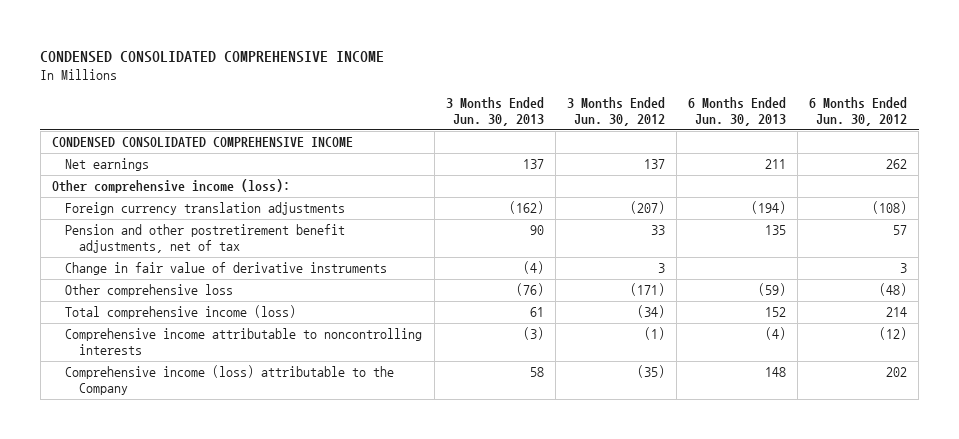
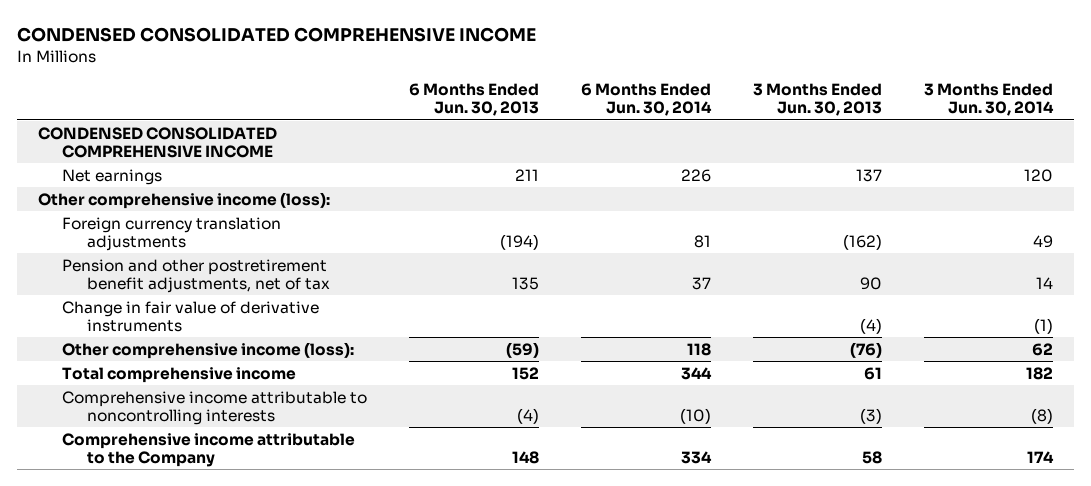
[566,97,665,127] 3 Months Ended Jun. 30, 2012 -> none
[809,97,908,127] 6 Months Ended Jun. 30, 2012 -> none
none -> [580,82,712,117] 6 Months Ended Jun. 30, 2014
none -> [923,82,1054,117] 3 Months Ended Jun. 30, 2014
[65,284,234,298] Other comprehensive loss -> [62,341,355,359] Other comprehensive income (loss):
[65,305,297,320] Total comprehensive income (loss) -> [62,366,297,383] Total comprehensive income
[65,365,395,395] Comprehensive income (loss) attributable to the Company -> [62,432,356,467] Comprehensive income attributable to the Company

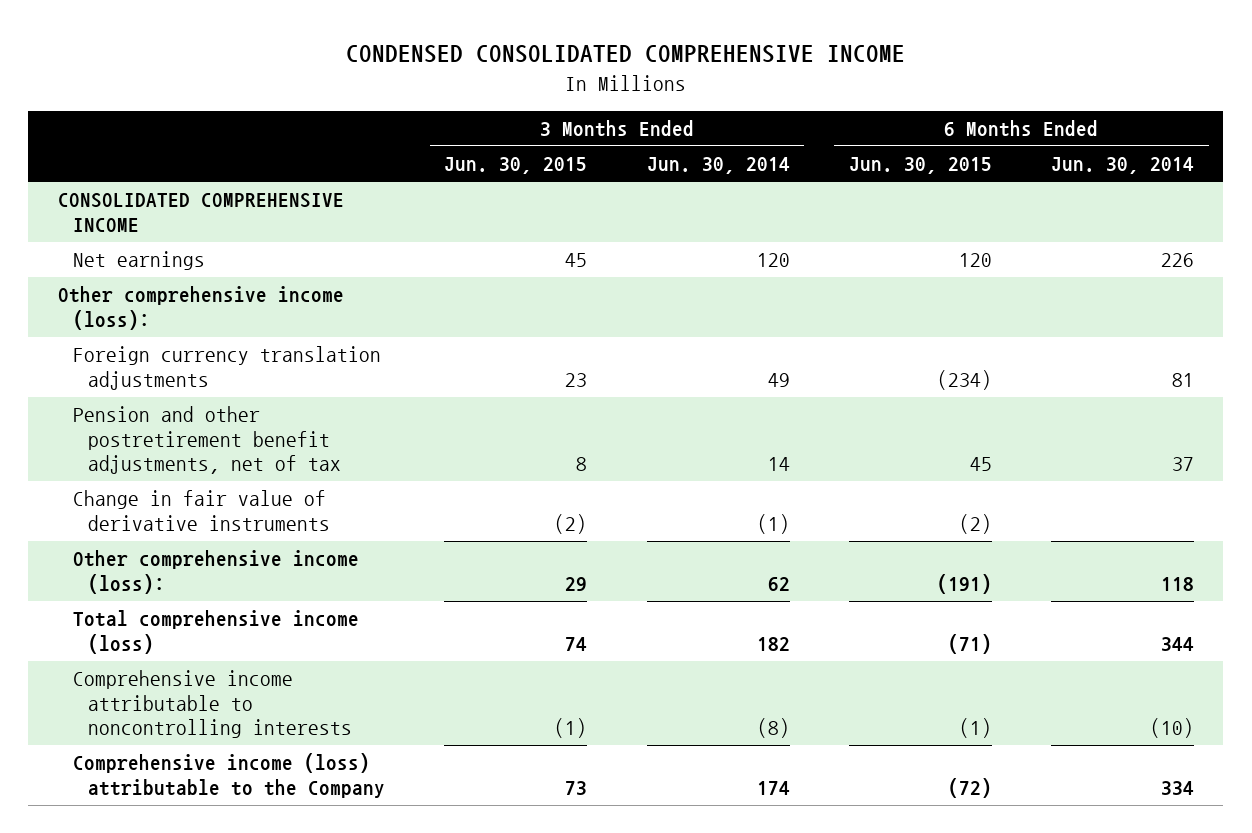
[409,82,540,117] 6 Months Ended Jun. 30, 2013 -> none
[752,82,882,117] 3 Months Ended Jun. 30, 2013 -> none
none -> [444,157,588,175] Jun. 30, 2015
none -> [848,157,992,175] Jun. 30, 2015
[38,126,278,158] CONDENSED CONSOLIDATED COMPREHENSIVE INCOME -> [57,193,344,232] CONSOLIDATED COMPREHENSIVE INCOME
[62,366,297,383] Total comprehensive income -> [73,610,360,654] Total comprehensive income (loss)
[62,432,356,467] Comprehensive income attributable to the Company -> [73,753,386,798] Comprehensive income (loss) attributable to the Company

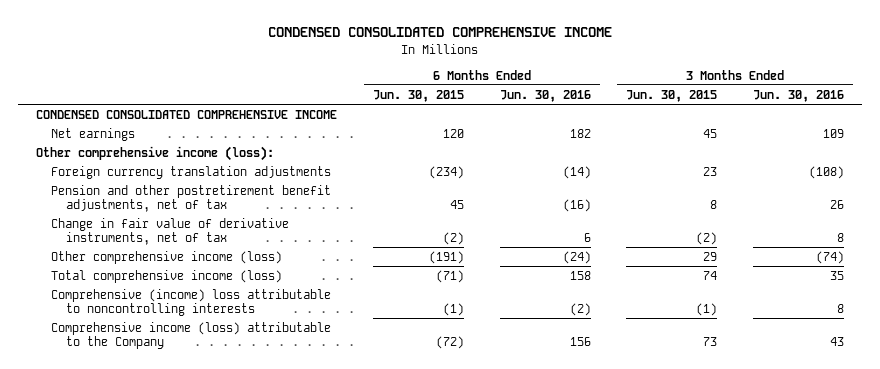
[646,157,790,175] Jun. 30, 2014 -> none
[1050,157,1194,175] Jun. 30, 2014 -> none
none -> [499,89,591,102] Jun. 30, 2016
none -> [752,89,844,102] Jun. 30, 2016
[57,193,344,232] CONSOLIDATED COMPREHENSIVE INCOME -> [36,109,338,119] CONDENSED CONSOLIDATED COMPREHENSIVE INCOME
[73,490,331,531] Change in fair value of derivative instruments -> [51,217,290,245] Change in fair value of derivative instruments, net of tax
[73,550,360,594] Other comprehensive income (loss): -> [51,250,283,264] Other comprehensive income (loss)
[73,670,353,739] Comprehensive income attributable to noncontrolling interests -> [51,288,332,316] Comprehensive (income) loss attributable to noncontrolling interests

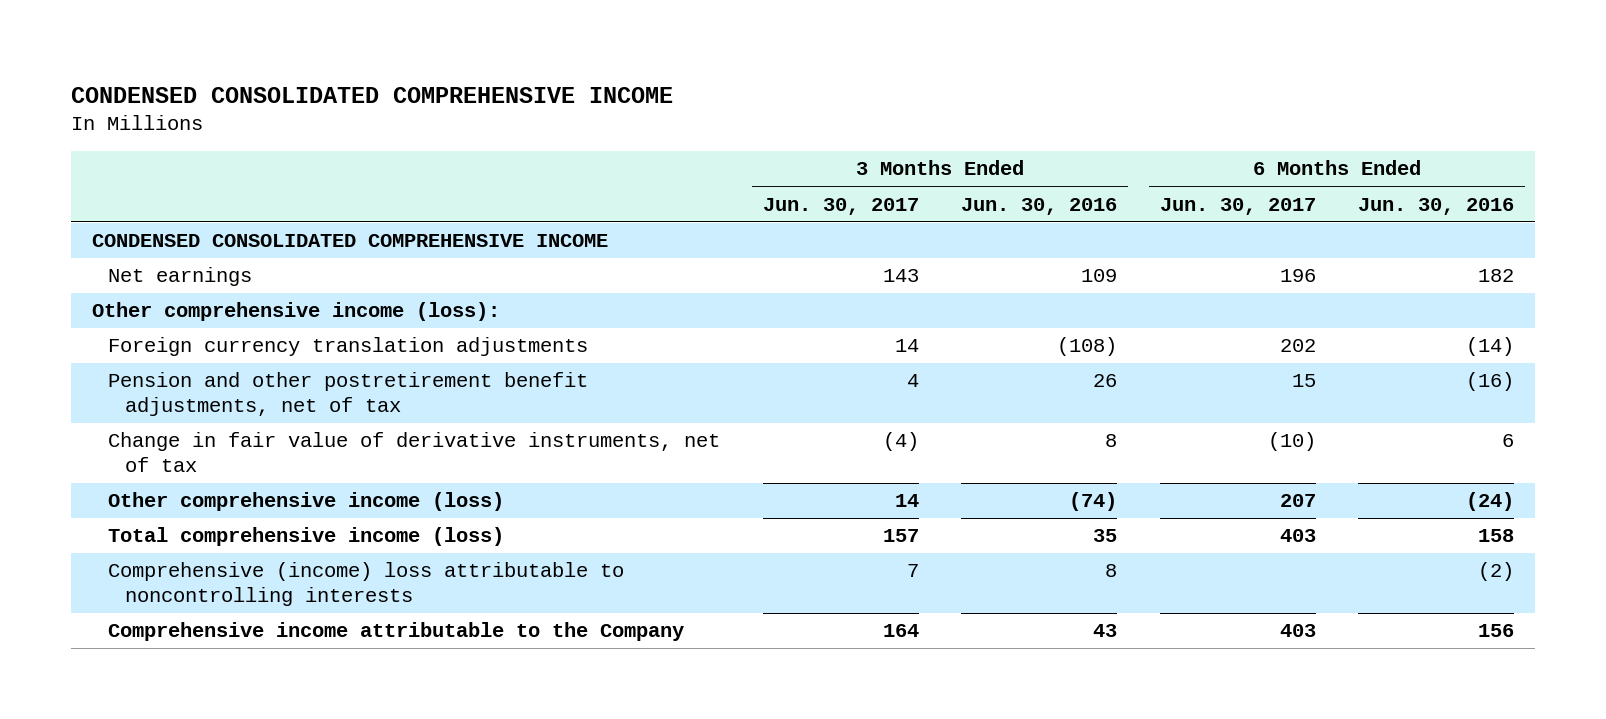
[372,89,464,102] Jun. 30, 2015 -> none
[626,89,718,102] Jun. 30, 2015 -> none
none -> [762,197,919,215] Jun. 30, 2017
none -> [1159,197,1316,215] Jun. 30, 2017
[51,321,332,349] Comprehensive income (loss) attributable to the Company -> [108,622,685,642] Comprehensive income attributable to the Company

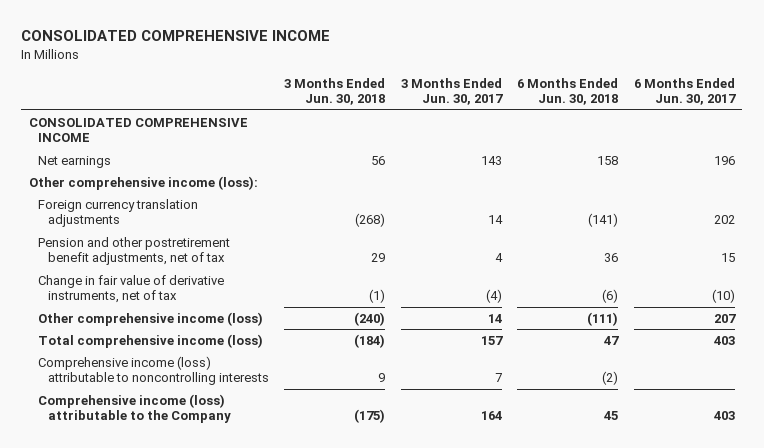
[70,86,673,103] CONDENSED CONSOLIDATED COMPREHENSIVE INCOME -> [21,30,331,42] CONSOLIDATED COMPREHENSIVE INCOME
[961,197,1118,215] Jun. 30, 2016 -> none
[1357,197,1514,215] Jun. 30, 2016 -> none
none -> [284,77,386,106] 3 Months Ended Jun. 30, 2018
none -> [517,77,619,106] 6 Months Ended Jun. 30, 2018
[91,234,608,248] CONDENSED CONSOLIDATED COMPREHENSIVE INCOME -> [28,117,248,143] CONSOLIDATED COMPREHENSIVE INCOME
[108,562,625,606] Comprehensive (income) loss attributable to noncontrolling interests -> [38,355,269,386] Comprehensive income (loss) attributable to noncontrolling interests
[108,622,685,642] Comprehensive income attributable to the Company -> [38,393,231,424] Comprehensive income (loss) attributable to the Company

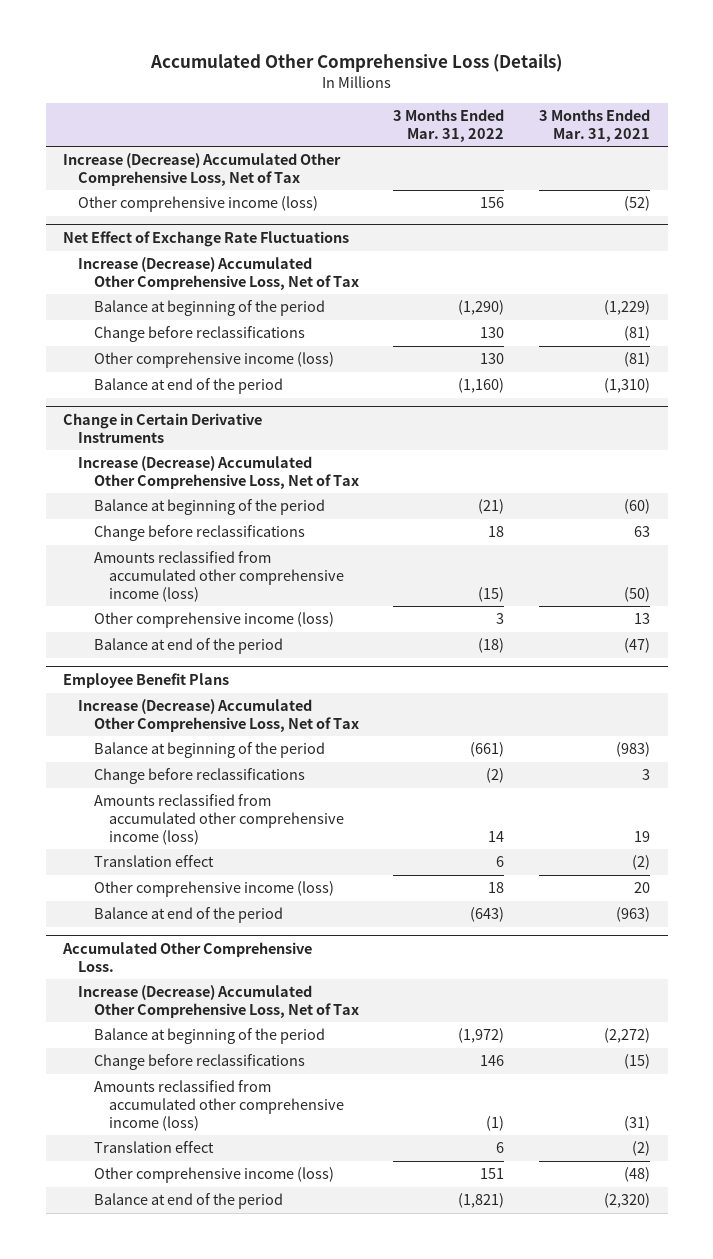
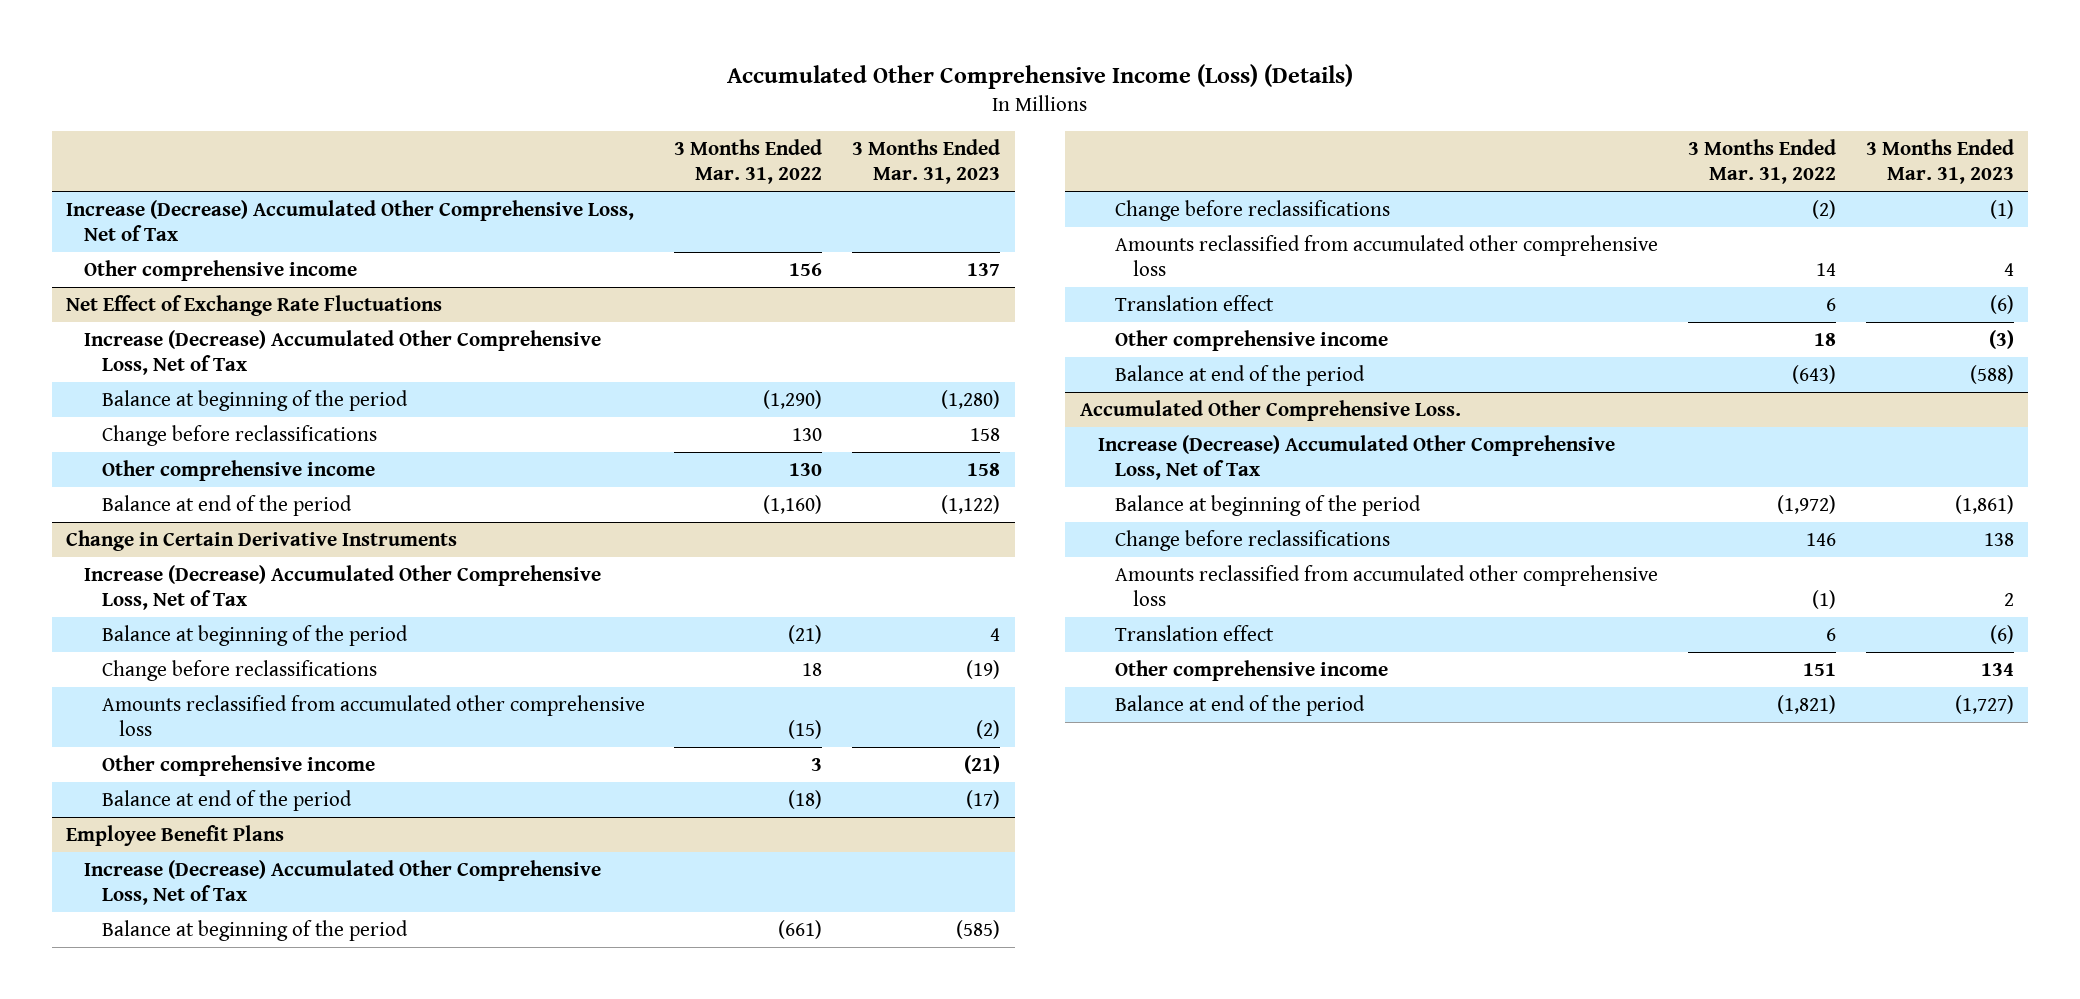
[149,54,562,73] Accumulated Other Comprehensive Loss (Details) -> [727,64,1354,90] Accumulated Other Comprehensive Income (Loss) (Details)
[539,108,651,142] 3 Months Ended Mar. 31, 2021 -> none
none -> [851,138,1000,184] 3 Months Ended Mar. 31, 2023
[78,196,319,213] Other comprehensive income (loss) -> [83,259,357,281] Other comprehensive income
[93,352,334,369] Other comprehensive income (loss) -> [101,459,375,481] Other comprehensive income
[93,551,344,602] Amounts reclassified from accumulated other comprehensive income (loss) -> [101,694,645,737] Amounts reclassified from accumulated other comprehensive loss
[93,612,334,629] Other comprehensive income (loss) -> [101,754,375,776] Other comprehensive income
[93,794,344,845] Amounts reclassified from accumulated other comprehensive income (loss) -> [1115,234,1659,277] Amounts reclassified from accumulated other comprehensive loss
[93,881,334,898] Other comprehensive income (loss) -> [1115,329,1389,351] Other comprehensive income
[93,1080,344,1131] Amounts reclassified from accumulated other comprehensive income (loss) -> [1115,564,1659,607] Amounts reclassified from accumulated other comprehensive loss
[93,1167,334,1184] Other comprehensive income (loss) -> [1115,659,1389,681] Other comprehensive income

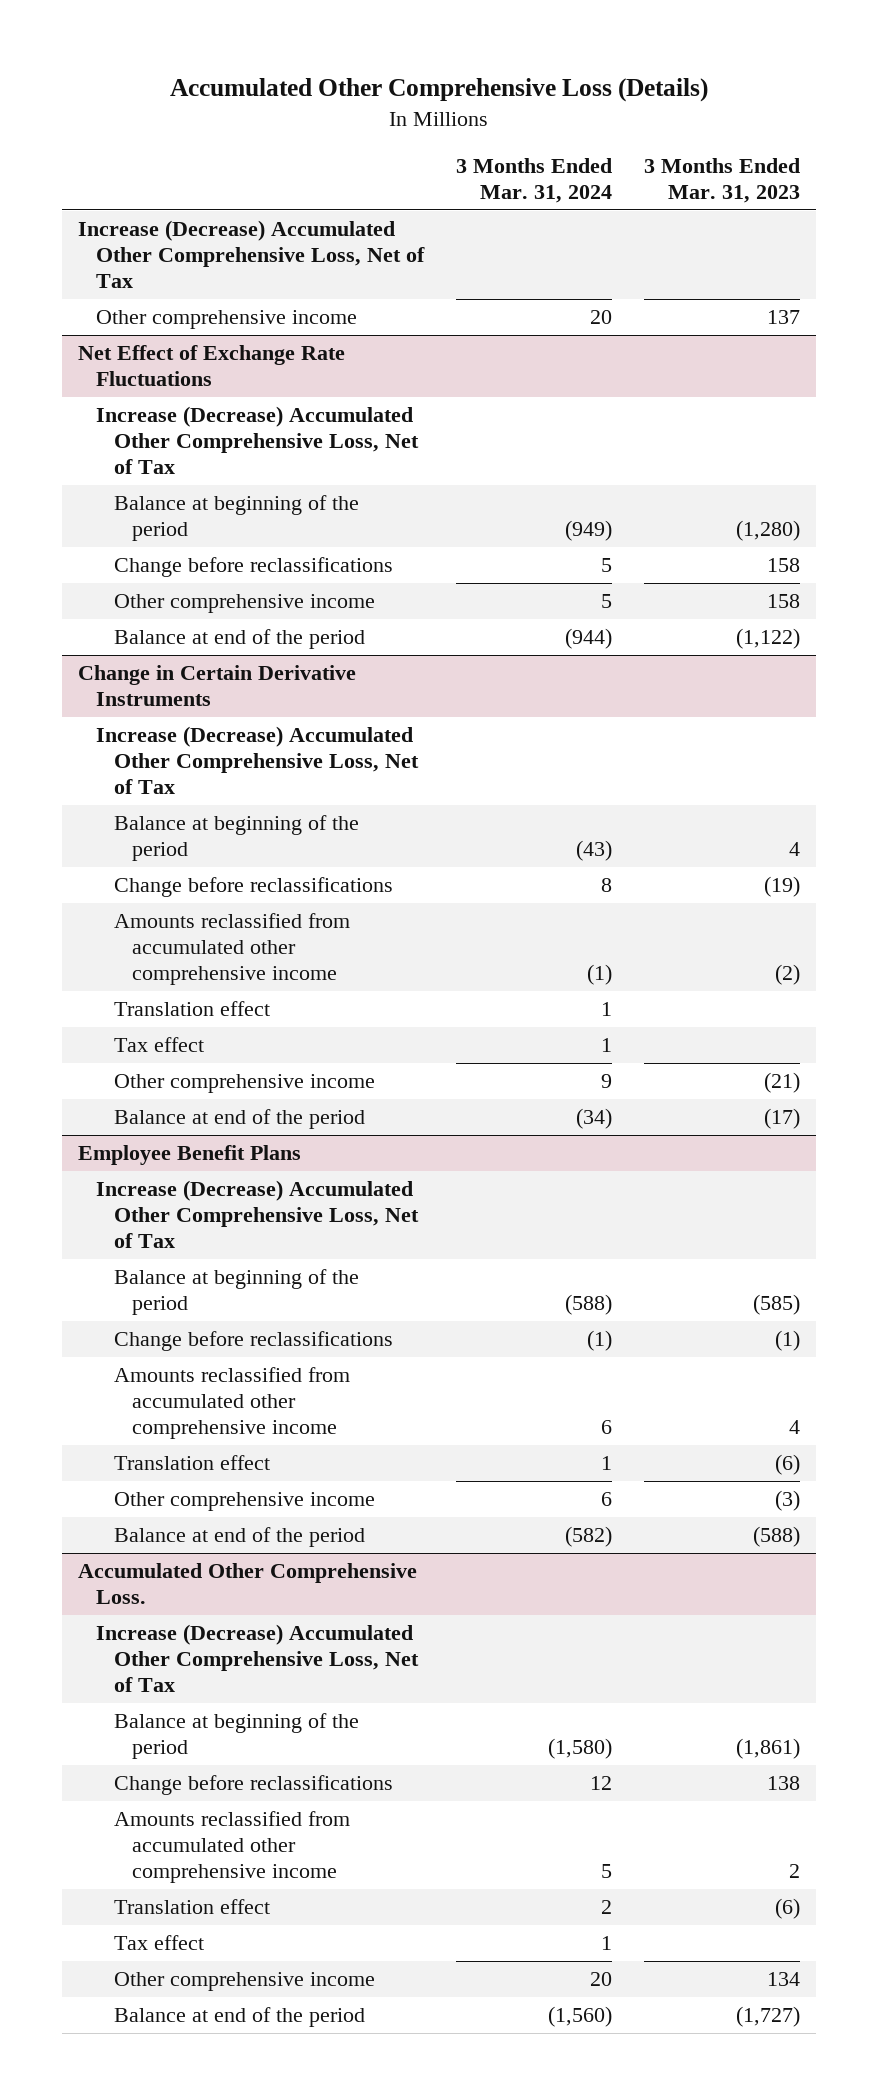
[727,64,1354,90] Accumulated Other Comprehensive Income (Loss) (Details) -> [170,78,709,103] Accumulated Other Comprehensive Loss (Details)
[674,138,823,184] 3 Months Ended Mar. 31, 2022 -> none
none -> [456,158,613,203] 3 Months Ended Mar. 31, 2024
[101,694,645,737] Amounts reclassified from accumulated other comprehensive loss -> [114,913,351,985] Amounts reclassified from accumulated other comprehensive income
none -> [114,1001,271,1017] Translation effect
none -> [114,1037,205,1053] Tax effect
[1115,234,1659,277] Amounts reclassified from accumulated other comprehensive loss -> [114,1367,351,1439] Amounts reclassified from accumulated other comprehensive income
[1115,564,1659,607] Amounts reclassified from accumulated other comprehensive loss -> [114,1811,351,1883] Amounts reclassified from accumulated other comprehensive income
none -> [114,1935,205,1951] Tax effect

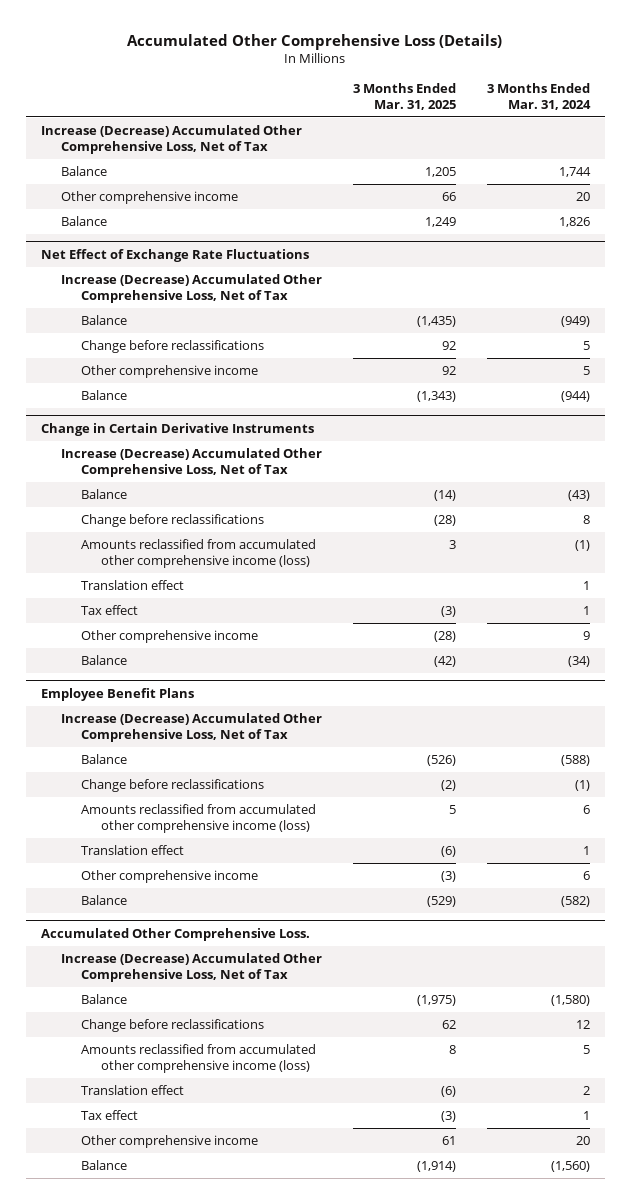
[643,158,800,203] 3 Months Ended Mar. 31, 2023 -> none
none -> [353,82,457,110] 3 Months Ended Mar. 31, 2025
none -> [61,166,108,177] Balance
none -> [61,216,108,227] Balance
[114,495,360,541] Balance at beginning of the period -> [81,315,128,326] Balance
[114,629,366,650] Balance at end of the period -> [81,390,128,401] Balance
[114,815,360,861] Balance at beginning of the period -> none
none -> [81,489,128,500] Balance
[114,913,351,985] Amounts reclassified from accumulated other comprehensive income -> [81,539,317,569] Amounts reclassified from accumulated other comprehensive income (loss)
[114,1109,366,1130] Balance at end of the period -> none
none -> [81,655,128,666] Balance
[114,1269,360,1315] Balance at beginning of the period -> [81,754,128,765] Balance
[114,1367,351,1439] Amounts reclassified from accumulated other comprehensive income -> [81,804,317,834] Amounts reclassified from accumulated other comprehensive income (loss)
[114,1527,366,1548] Balance at end of the period -> [81,895,128,906] Balance
[114,1713,360,1759] Balance at beginning of the period -> [81,994,128,1005] Balance
[114,1811,351,1883] Amounts reclassified from accumulated other comprehensive income -> [81,1044,317,1074] Amounts reclassified from accumulated other comprehensive income (loss)
[114,2007,366,2028] Balance at end of the period -> [81,1160,128,1171] Balance

